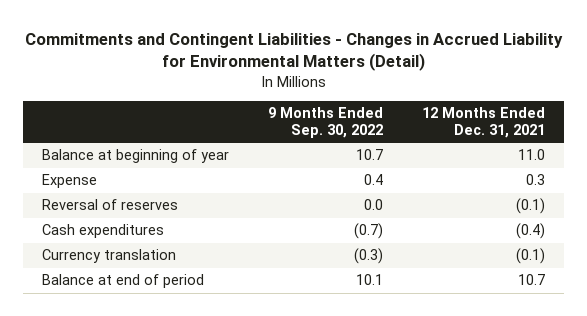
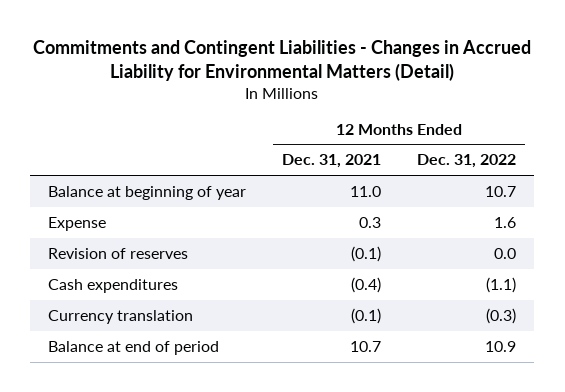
[268,107,384,139] 9 Months Ended Sep. 30, 2022 -> none
none -> [417,154,517,169] Dec. 31, 2022
[42,199,179,211] Reversal of reserves -> [48,247,189,259] Revision of reserves

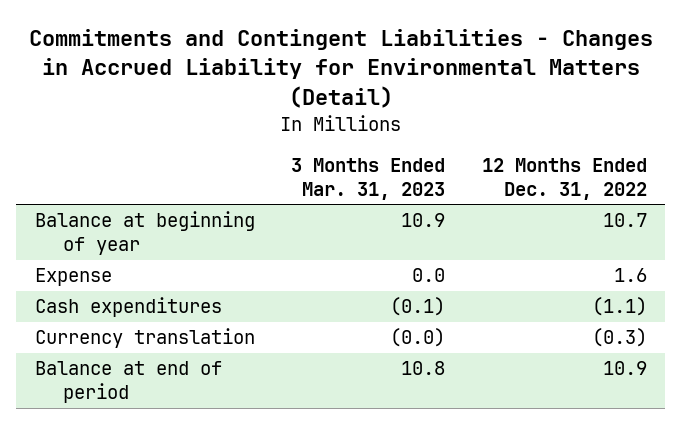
[282,154,382,169] Dec. 31, 2021 -> none
none -> [291,158,446,200] 3 Months Ended Mar. 31, 2023
[48,247,189,259] Revision of reserves -> none

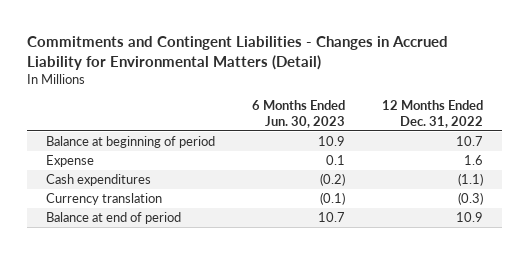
[291,158,446,200] 3 Months Ended Mar. 31, 2023 -> none
none -> [251,100,345,128] 6 Months Ended Jun. 30, 2023
[34,211,255,256] Balance at beginning of year -> [45,135,215,148] Balance at beginning of period

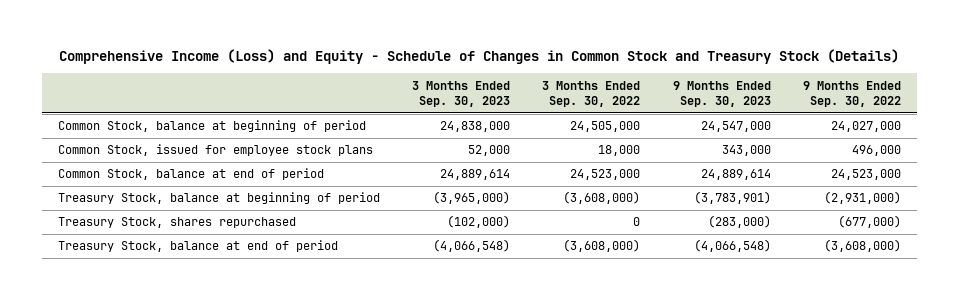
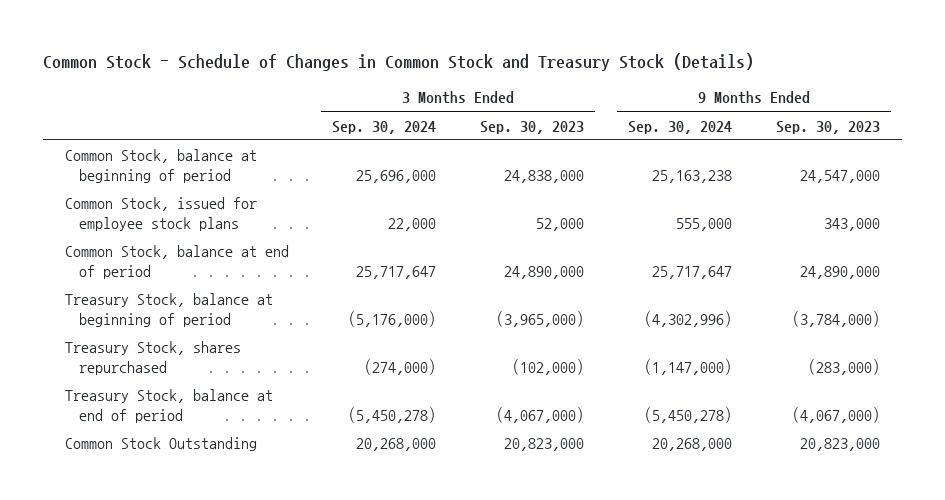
[59,49,900,65] Comprehensive Income (Loss) and Equity - Schedule of Changes in Common Stock and Treasury Stock (Details) -> [42,53,754,72] Common Stock - Schedule of Changes in Common Stock and Treasury Stock (Details)
[542,80,641,108] 3 Months Ended Sep. 30, 2022 -> none
[802,80,901,108] 9 Months Ended Sep. 30, 2022 -> none
none -> [332,120,437,134] Sep. 30, 2024
none -> [628,120,733,134] Sep. 30, 2024
[440,169,511,181] 24,889,614 -> [504,265,585,279] 24,890,000
[700,169,771,181] 24,889,614 -> [799,265,880,279] 24,890,000
[693,191,771,205] (3,783,901) -> [791,310,880,327] (3,784,000)
[433,239,511,253] (4,066,548) -> [496,406,585,423] (4,067,000)
[693,239,771,253] (4,066,548) -> [791,406,880,423] (4,067,000)
none -> [64,437,257,452] Common Stock Outstanding

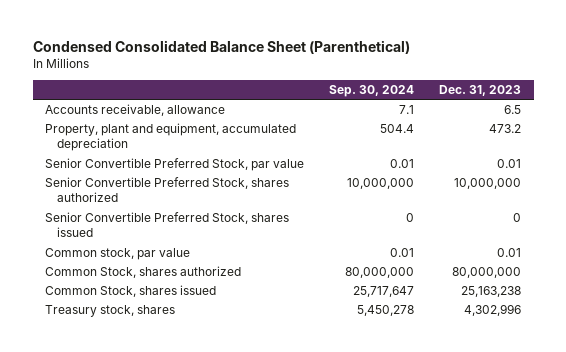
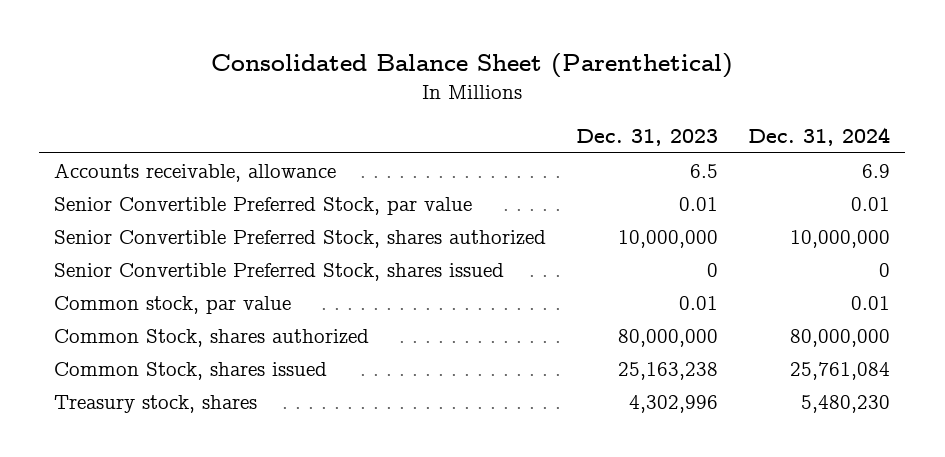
[32,39,410,54] Condensed Consolidated Balance Sheet (Parenthetical) -> [211,53,734,79] Consolidated Balance Sheet (Parenthetical)
[329,85,415,98] Sep. 30, 2024 -> none
none -> [748,127,891,147] Dec. 31, 2024
[45,122,297,152] Property, plant and equipment, accumulated depreciation -> none

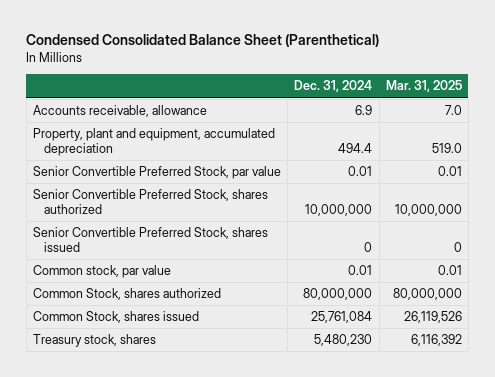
[211,53,734,79] Consolidated Balance Sheet (Parenthetical) -> [26,34,380,48] Condensed Consolidated Balance Sheet (Parenthetical)
[576,129,719,147] Dec. 31, 2023 -> none
none -> [385,80,462,93] Mar. 31, 2025
none -> [32,128,275,156] Property, plant and equipment, accumulated depreciation

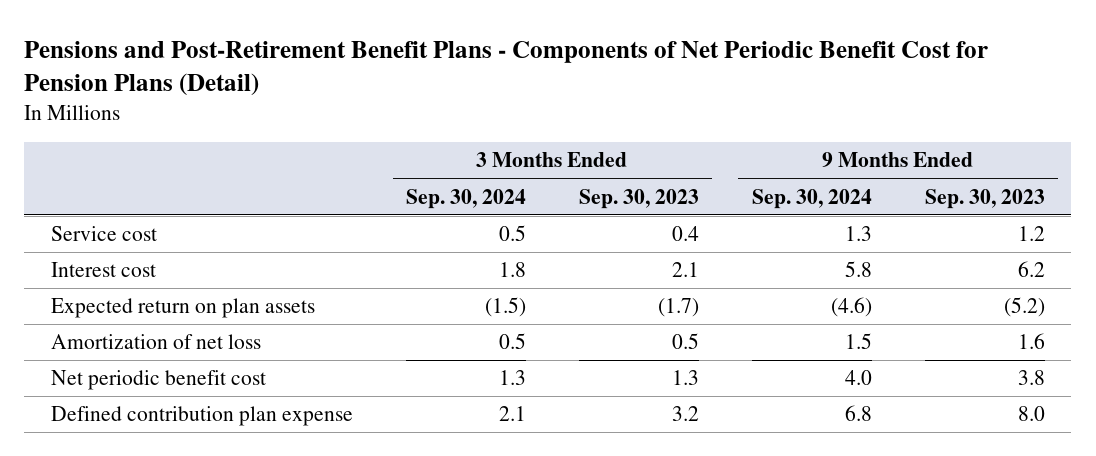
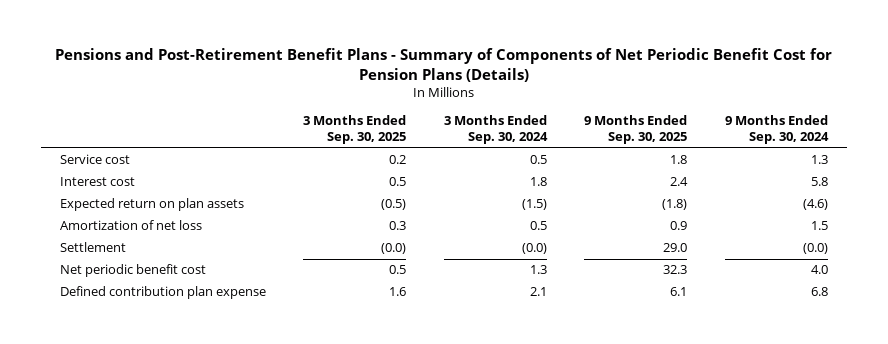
[24,40,989,97] Pensions and Post-Retirement Benefit Plans - Components of Net Periodic Benefit Cost for Pension Plans (Detail) -> [54,48,832,83] Pensions and Post-Retirement Benefit Plans - Summary of Components of Net Periodic Benefit Cost for Pension Plans (Details)
[578,188,699,209] Sep. 30, 2023 -> none
[924,188,1045,209] Sep. 30, 2023 -> none
none -> [303,115,407,145] 3 Months Ended Sep. 30, 2025
none -> [584,115,688,145] 9 Months Ended Sep. 30, 2025
none -> [59,242,126,253] Settlement

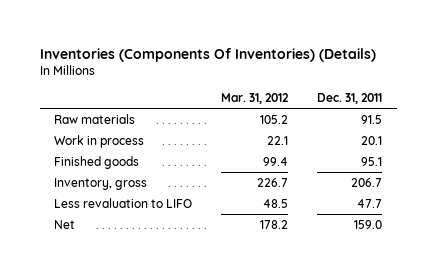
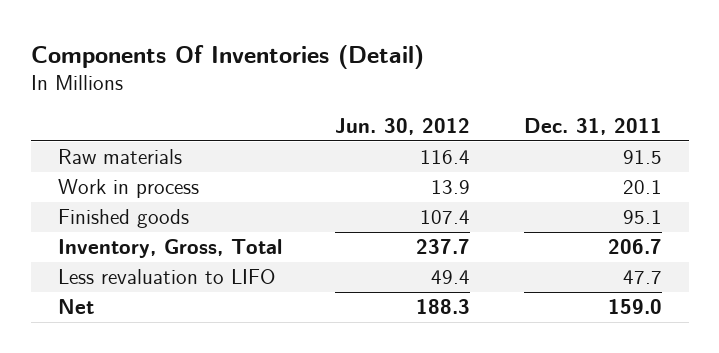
[39,47,376,62] Inventories (Components Of Inventories) (Details) -> [30,44,424,69] Components Of Inventories (Detail)
[221,93,290,105] Mar. 31, 2012 -> none
none -> [335,117,471,135] Jun. 30, 2012
[54,177,148,190] Inventory, gross -> [57,239,282,259] Inventory, Gross, Total

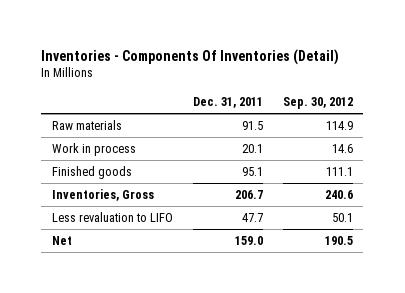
[30,44,424,69] Components Of Inventories (Detail) -> [41,48,340,65] Inventories - Components Of Inventories (Detail)
[335,117,471,135] Jun. 30, 2012 -> none
none -> [283,96,354,109] Sep. 30, 2012
[57,239,282,259] Inventory, Gross, Total -> [51,189,154,202] Inventories, Gross

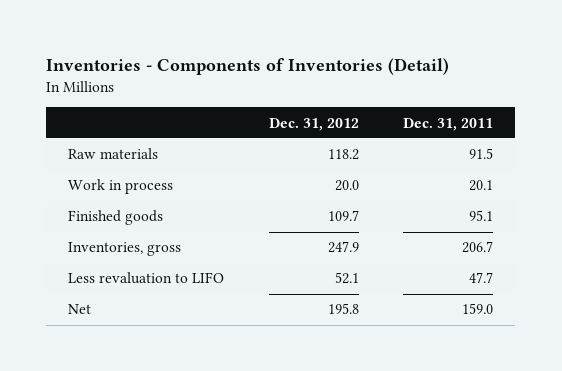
[41,48,340,65] Inventories - Components Of Inventories (Detail) -> [46,57,450,75] Inventories - Components of Inventories (Detail)
[283,96,354,109] Sep. 30, 2012 -> none
none -> [268,117,359,131] Dec. 31, 2012
[51,189,154,202] Inventories, Gross -> [68,242,182,257] Inventories, gross

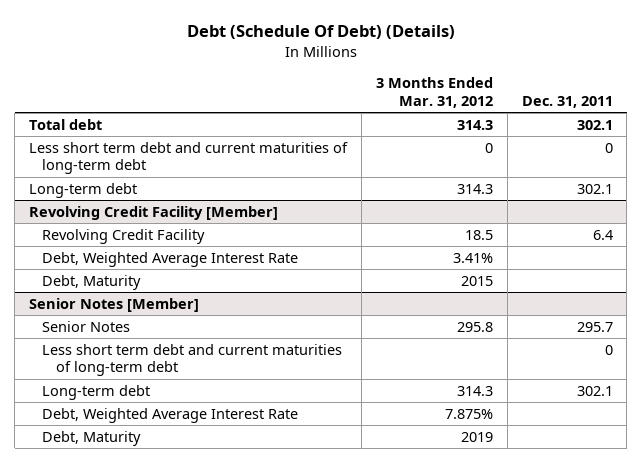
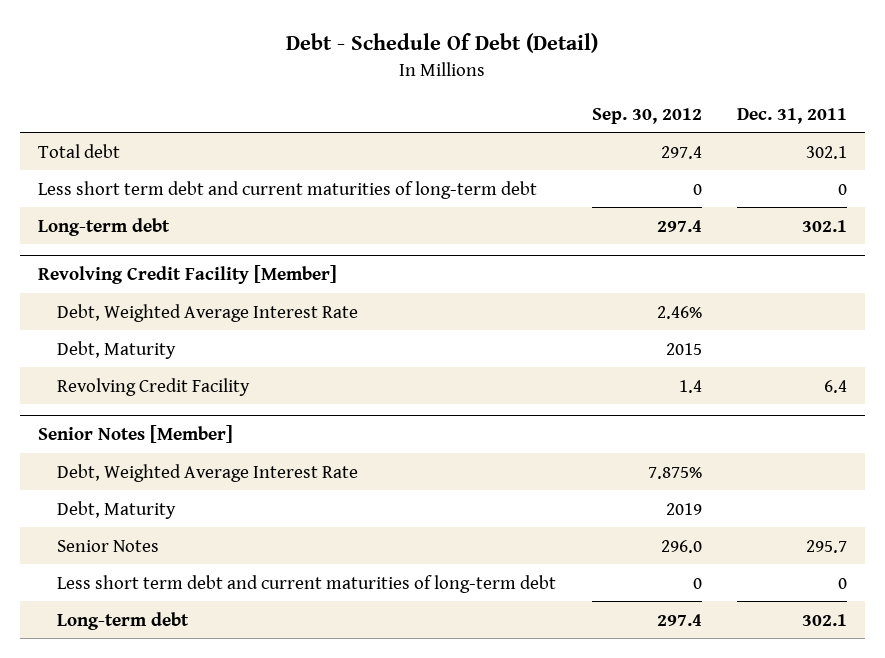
[186,25,455,40] Debt (Schedule Of Debt) (Details) -> [286,32,599,53] Debt - Schedule Of Debt (Detail)
[375,77,493,108] 3 Months Ended Mar. 31, 2012 -> none
none -> [591,107,702,124] Sep. 30, 2012
[42,228,206,244] Revolving Credit Facility -> [57,377,251,396] Revolving Credit Facility
[42,407,299,423] Debt, Weighted Average Interest Rate -> [57,463,359,482] Debt, Weighted Average Interest Rate
[42,430,142,446] Debt, Maturity -> [57,500,177,519] Debt, Maturity

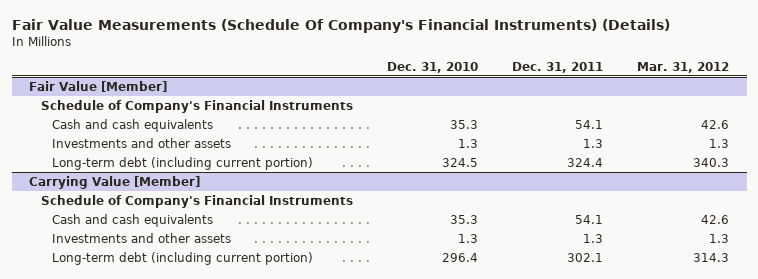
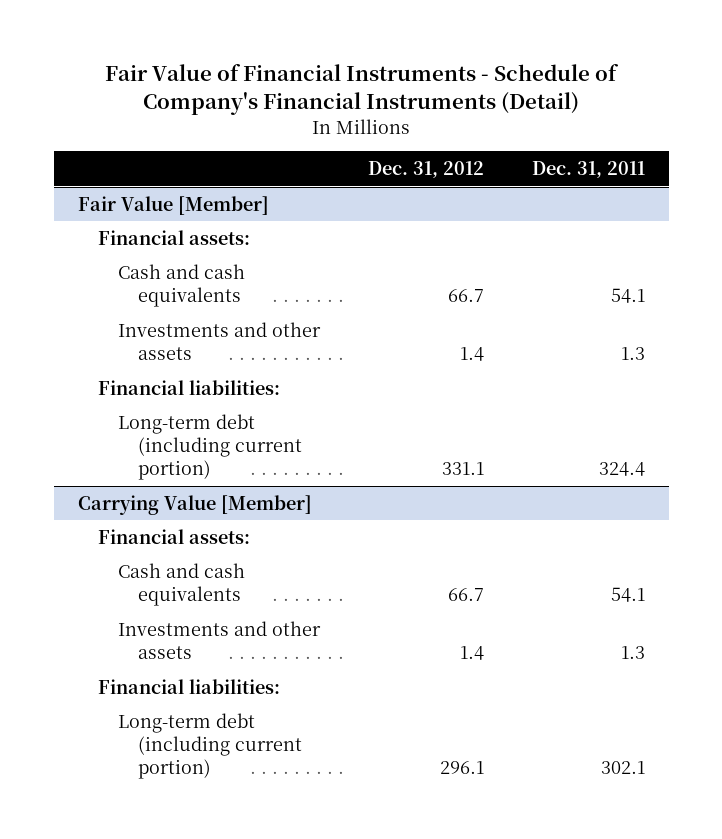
[11,18,670,33] Fair Value Measurements (Schedule Of Company's Financial Instruments) (Details) -> [105,64,620,116] Fair Value of Financial Instruments - Schedule of Company's Financial Instruments (Detail)
[386,61,478,73] Dec. 31, 2010 -> none
[637,61,730,73] Mar. 31, 2012 -> none
none -> [367,161,484,179] Dec. 31, 2012
[40,99,353,113] Schedule of Company's Financial Instruments -> [97,229,250,245] Financial assets:
none -> [97,379,280,395] Financial liabilities:
[40,194,353,208] Schedule of Company's Financial Instruments -> [97,528,250,544] Financial assets:
none -> [97,678,280,694] Financial liabilities:

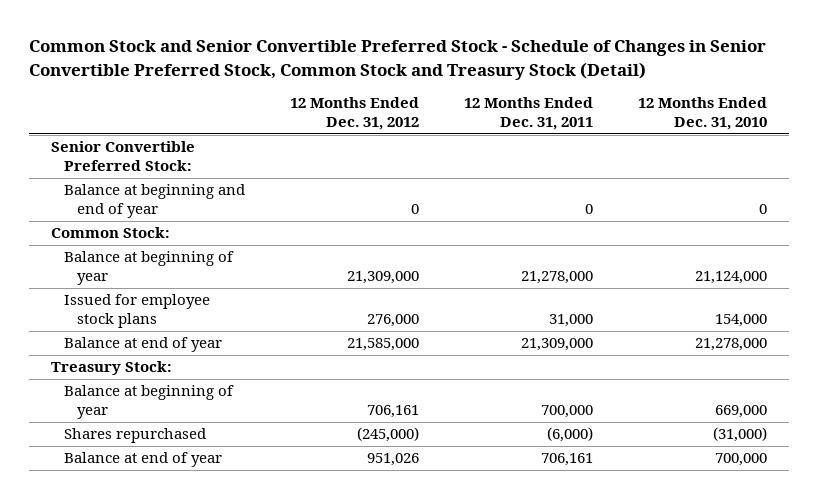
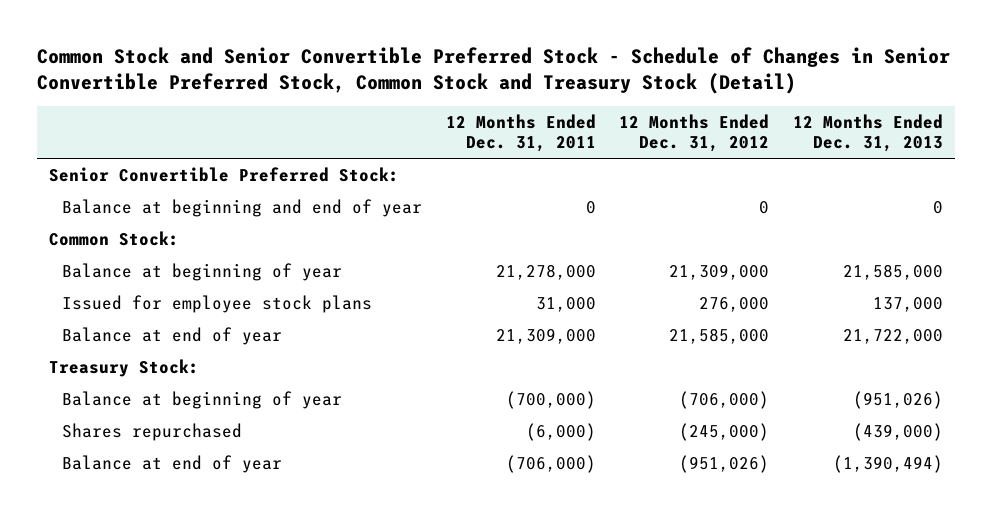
[637,96,767,130] 12 Months Ended Dec. 31, 2010 -> none
none -> [792,113,943,153] 12 Months Ended Dec. 31, 2013
[367,405,420,419] 706,161 -> [679,390,770,409] (706,000)
[541,405,594,419] 700,000 -> [505,390,596,409] (700,000)
[367,453,420,467] 951,026 -> [679,454,770,473] (951,026)
[541,453,594,467] 706,161 -> [505,454,596,473] (706,000)

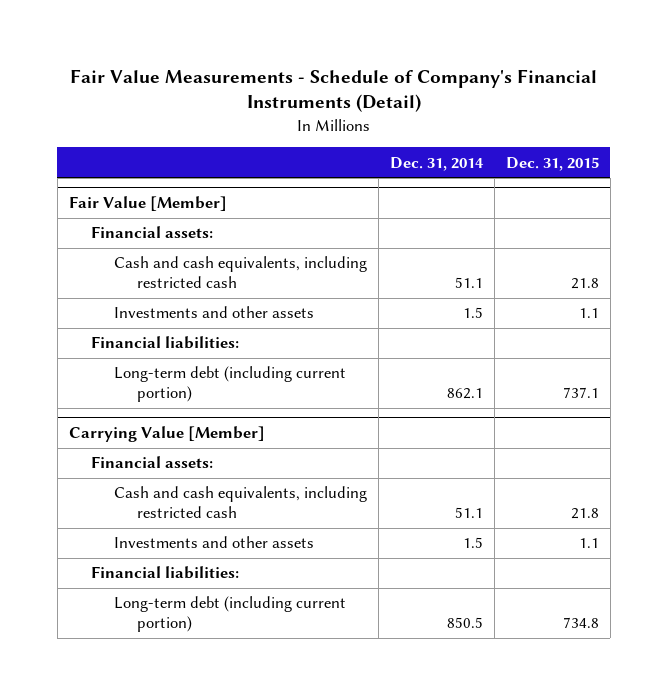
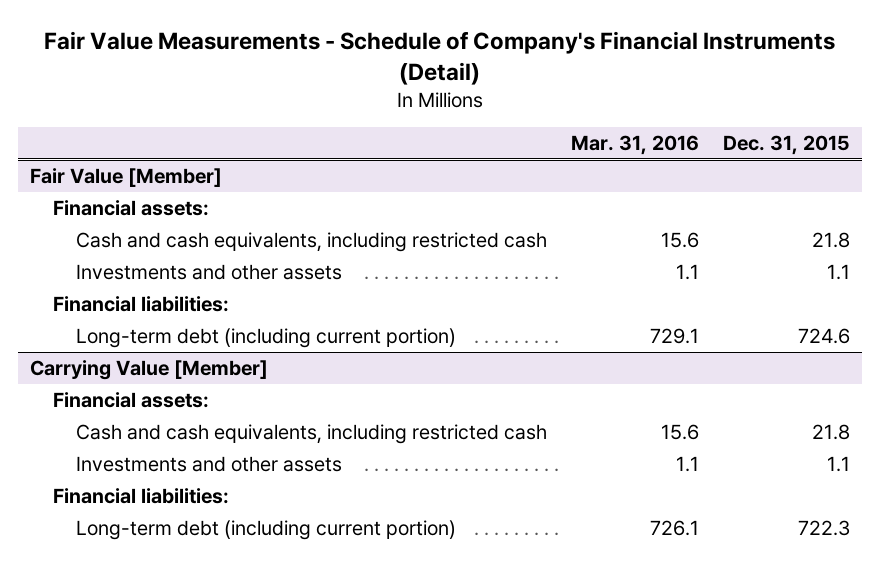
[389,156,484,171] Dec. 31, 2014 -> none
none -> [571,134,700,155] Mar. 31, 2016
[562,386,599,398] 737.1 -> [798,328,851,345] 724.6
[562,616,599,628] 734.8 -> [798,520,851,537] 722.3

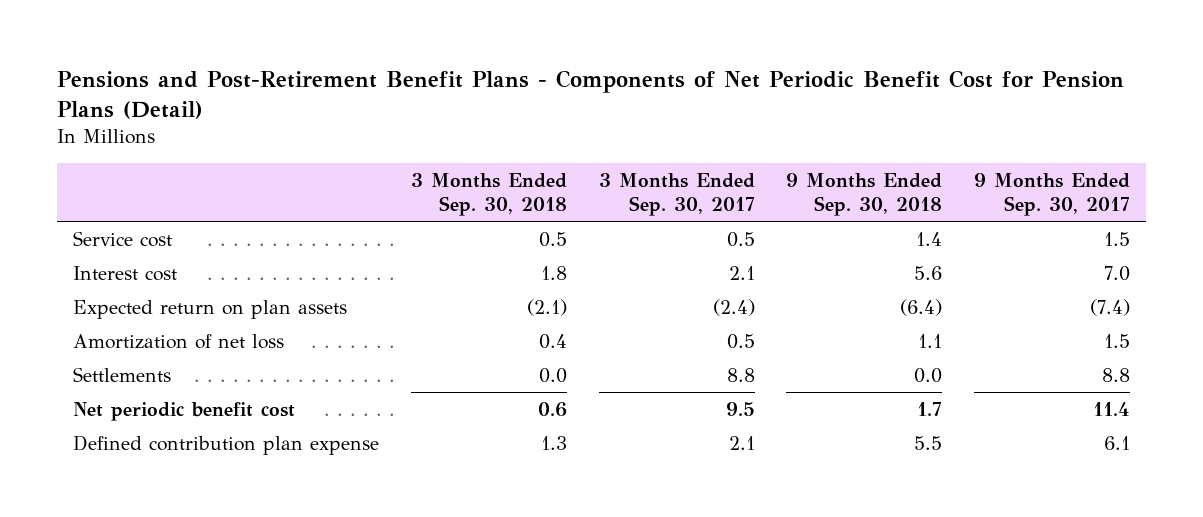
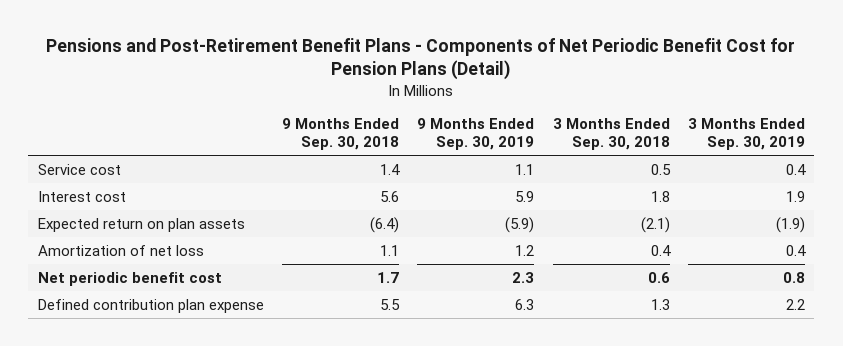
[598,172,755,216] 3 Months Ended Sep. 30, 2017 -> none
[974,172,1131,216] 9 Months Ended Sep. 30, 2017 -> none
none -> [417,118,535,151] 9 Months Ended Sep. 30, 2019
none -> [688,118,806,151] 3 Months Ended Sep. 30, 2019
[72,366,171,382] Settlements -> none

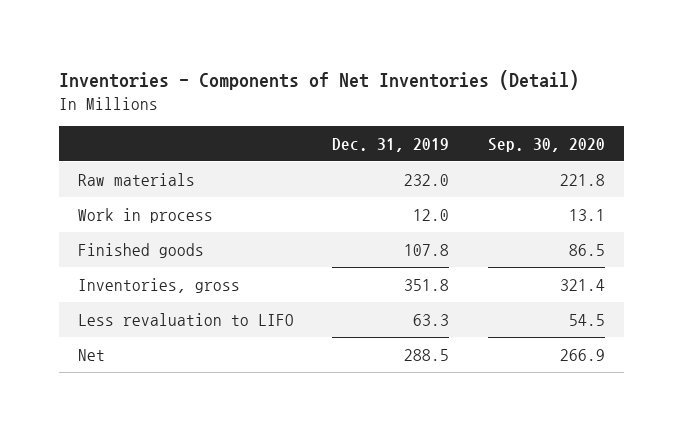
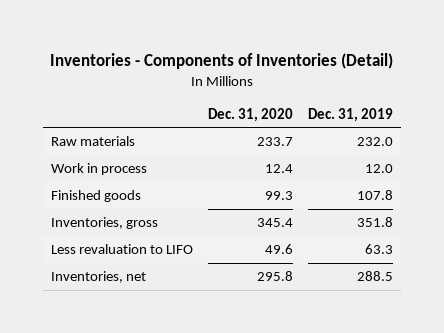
[59,69,580,90] Inventories - Components of Net Inventories (Detail) -> [49,53,393,70] Inventories - Components of Inventories (Detail)
[487,137,605,152] Sep. 30, 2020 -> none
none -> [207,107,293,122] Dec. 31, 2020
[78,348,106,361] Net -> [50,271,146,284] Inventories, net

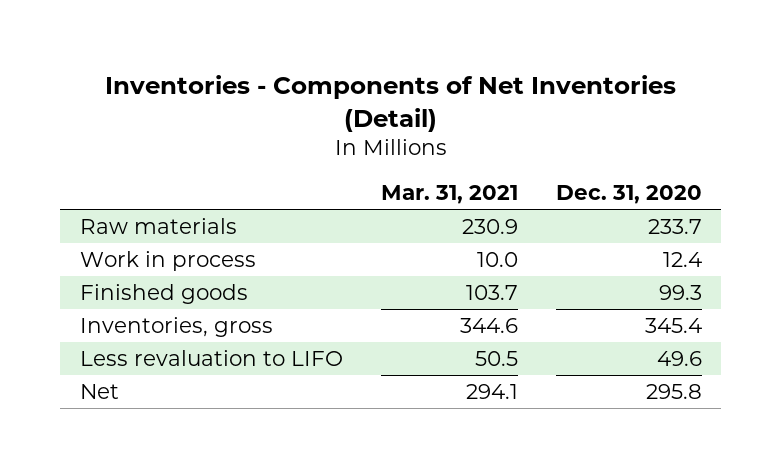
[49,53,393,70] Inventories - Components of Inventories (Detail) -> [104,74,676,132] Inventories - Components of Net Inventories (Detail)
[308,107,394,122] Dec. 31, 2019 -> none
none -> [380,185,518,205] Mar. 31, 2021
[50,271,146,284] Inventories, net -> [79,383,119,399] Net

